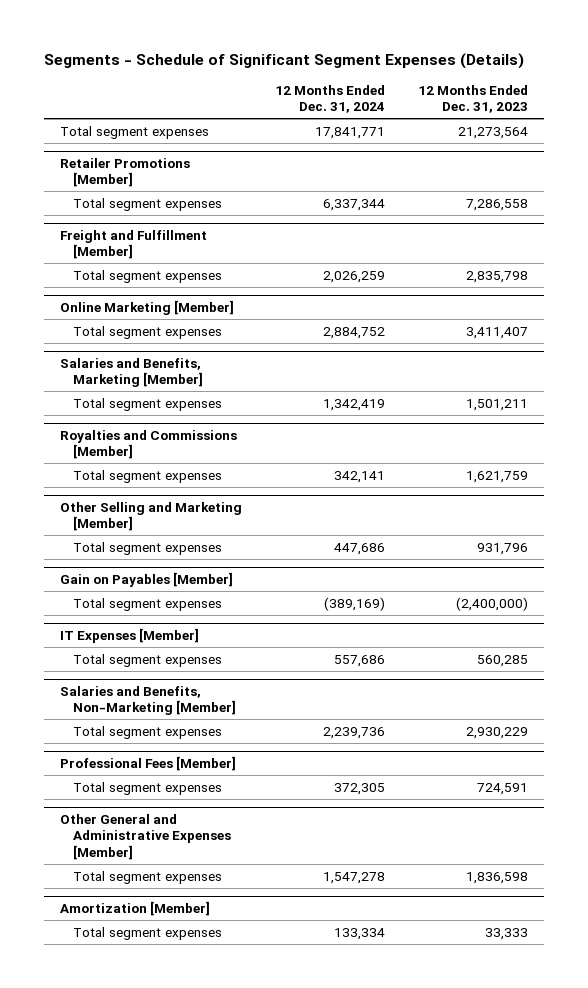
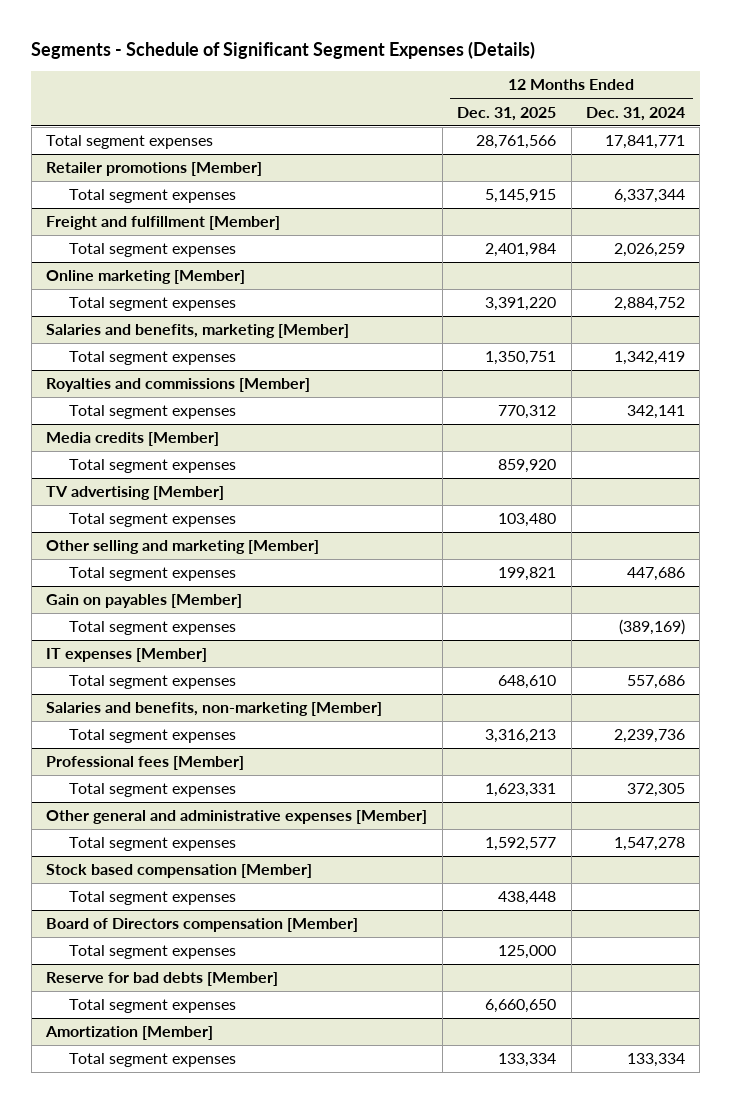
[417,84,528,114] 12 Months Ended Dec. 31, 2023 -> none
none -> [457,106,557,121] Dec. 31, 2025
[60,157,191,188] Retailer Promotions [Member] -> [46,162,263,177] Retailer promotions [Member]
[60,229,208,260] Freight and Fulfillment [Member] -> [46,216,281,231] Freight and fulfillment [Member]
[60,299,235,315] Online Marketing [Member] -> [46,270,246,285] Online marketing [Member]
[60,357,204,388] Salaries and Benefits, Marketing [Member] -> [46,324,350,339] Salaries and benefits, marketing [Member]
[60,429,238,460] Royalties and Commissions [Member] -> [46,378,311,393] Royalties and commissions [Member]
none -> [46,432,220,447] Media credits [Member]
none -> [69,459,237,474] Total segment expenses
none -> [46,486,225,501] TV advertising [Member]
none -> [69,513,237,528] Total segment expenses
[60,501,243,532] Other Selling and Marketing [Member] -> [46,540,320,555] Other selling and marketing [Member]
[60,571,234,587] Gain on Payables [Member] -> [46,594,243,609] Gain on payables [Member]
[60,627,200,643] IT Expenses [Member] -> [46,648,208,663] IT expenses [Member]
[60,685,237,716] Salaries and Benefits, Non-Marketing [Member] -> [46,702,383,717] Salaries and benefits, non-marketing [Member]
[60,755,237,771] Professional Fees [Member] -> [46,756,245,771] Professional fees [Member]
[60,813,232,860] Other General and Administrative Expenses [Member] -> [46,810,428,825] Other general and administrative expenses [Member]
none -> [46,864,313,879] Stock based compensation [Member]
none -> [69,891,237,906] Total segment expenses
none -> [46,918,359,933] Board of Directors compensation [Member]
none -> [69,945,237,960] Total segment expenses
none -> [46,972,279,987] Reserve for bad debts [Member]
none -> [69,999,237,1014] Total segment expenses

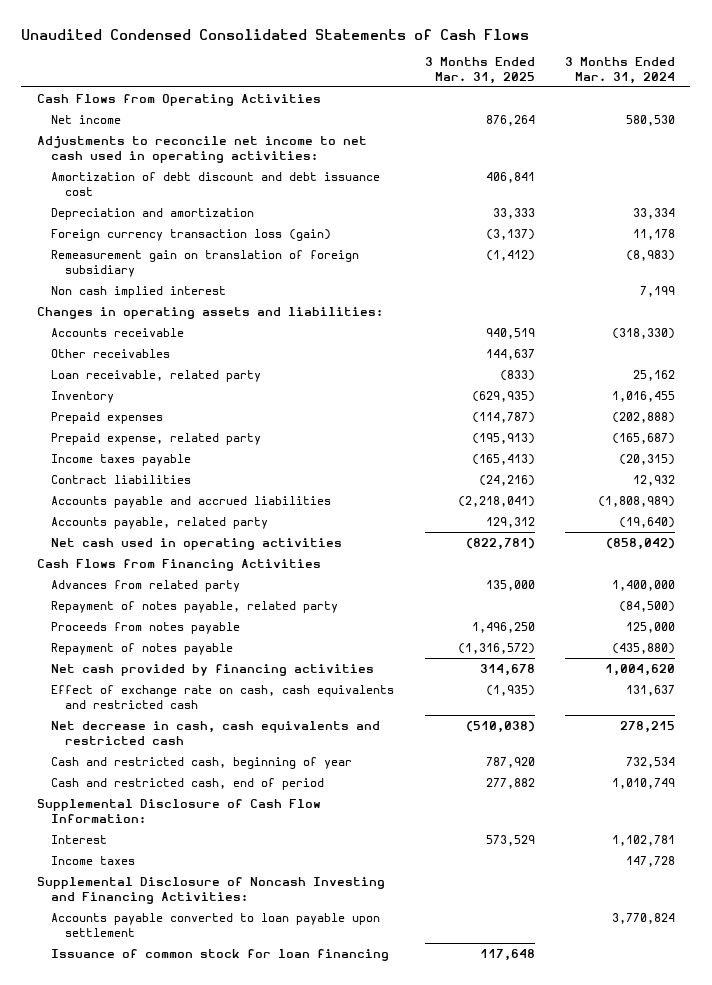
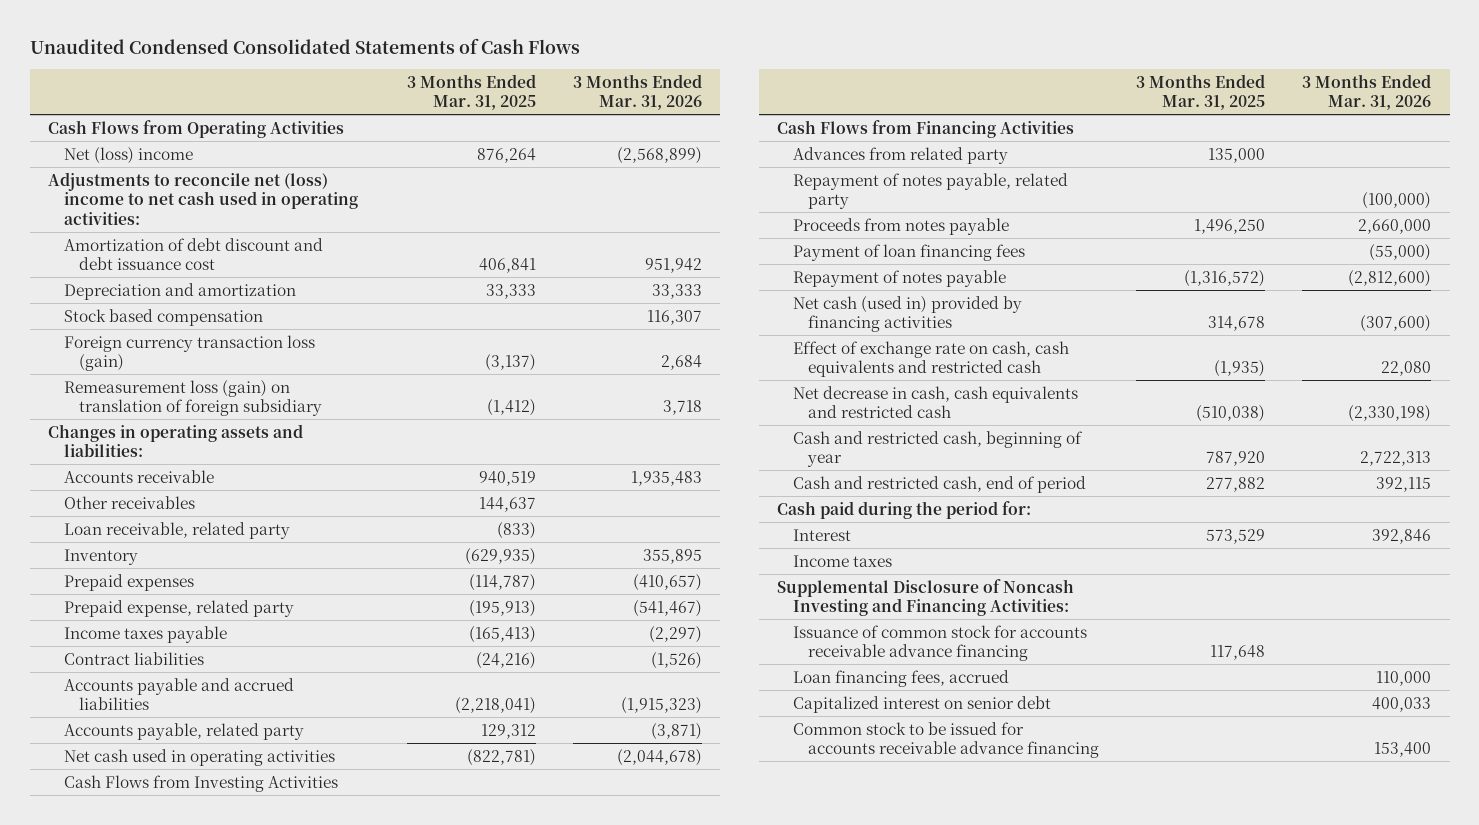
[565,57,676,84] 3 Months Ended Mar. 31, 2024 -> none
none -> [573,73,703,111] 3 Months Ended Mar. 31, 2026
[50,114,121,124] Net income -> [63,146,193,164] Net (loss) income
[36,135,367,163] Adjustments to reconcile net income to net cash used in operating activities: -> [48,171,358,225] Adjustments to reconcile net (loss) income to net cash used in operating activities:
none -> [63,308,263,326] Stock based compensation
[50,285,226,298] Non cash implied interest -> none
[50,249,359,277] Remeasurement gain on translation of foreign subsidiary -> [63,379,323,417] Remeasurement loss (gain) on translation of foreign subsidiary
none -> [63,774,338,792] Cash Flows from Investing Activities
none -> [792,243,1025,261] Payment of loan financing fees
[50,663,374,676] Net cash provided by financing activities -> [792,295,1022,333] Net cash (used in) provided by financing activities
[36,798,321,823] Supplemental Disclosure of Cash Flow Information: -> none
none -> [777,500,1032,519] Cash paid during the period for:
[50,912,380,937] Accounts payable converted to loan payable upon settlement -> none
[50,948,389,961] Issuance of common stock for loan financing -> [792,624,1087,662] Issuance of common stock for accounts receivable advance financing
none -> [792,669,1009,687] Loan financing fees, accrued
none -> [792,695,1051,713] Capitalized interest on senior debt
none -> [792,721,1100,759] Common stock to be issued for accounts receivable advance financing

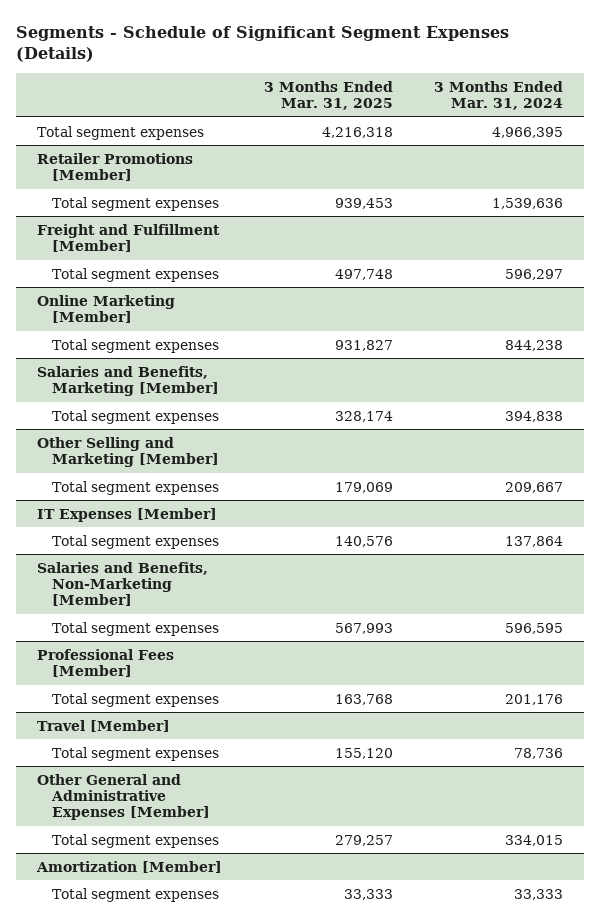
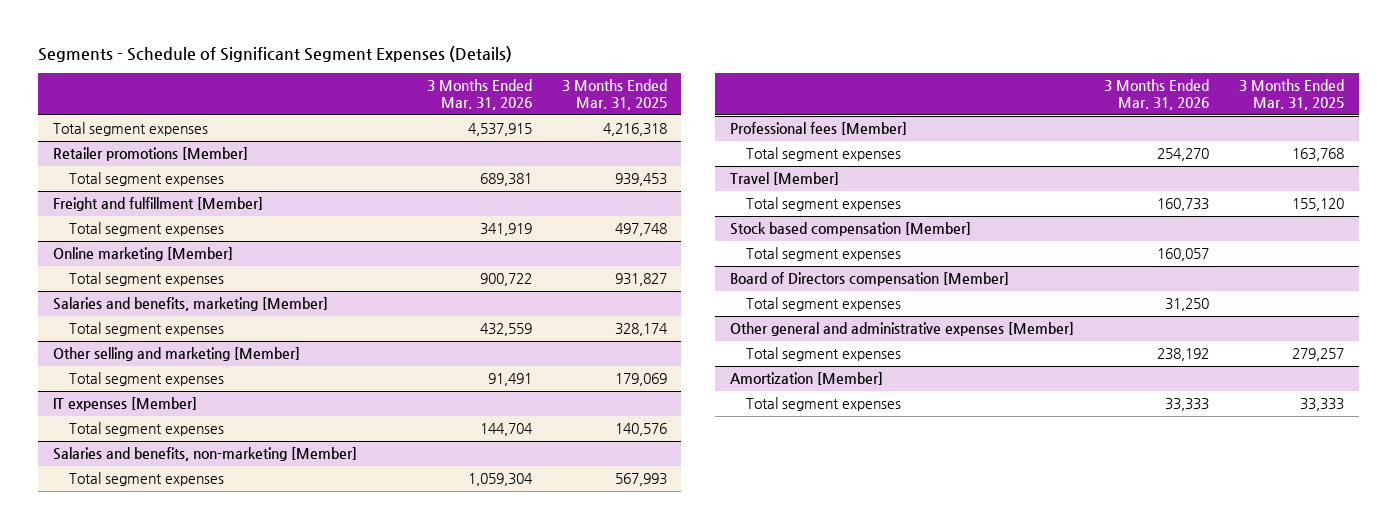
[434,80,564,111] 3 Months Ended Mar. 31, 2024 -> none
none -> [426,79,532,110] 3 Months Ended Mar. 31, 2026
[37,152,194,181] Retailer Promotions [Member] -> [53,147,249,162] Retailer promotions [Member]
[37,223,221,252] Freight and Fulfillment [Member] -> [53,197,264,212] Freight and fulfillment [Member]
[37,294,176,323] Online Marketing [Member] -> [53,247,234,262] Online marketing [Member]
[37,365,219,396] Salaries and Benefits, Marketing [Member] -> [53,297,329,312] Salaries and benefits, marketing [Member]
[37,436,219,467] Other Selling and Marketing [Member] -> [53,347,301,362] Other selling and marketing [Member]
[37,507,218,522] IT Expenses [Member] -> [53,397,198,412] IT expenses [Member]
[37,561,209,607] Salaries and Benefits, Non-Marketing [Member] -> [53,447,358,462] Salaries and benefits, non-marketing [Member]
[37,648,175,677] Professional Fees [Member] -> [730,122,908,136] Professional fees [Member]
none -> [730,222,972,237] Stock based compensation [Member]
none -> [746,247,902,262] Total segment expenses
none -> [730,272,1010,287] Board of Directors compensation [Member]
none -> [746,297,902,312] Total segment expenses
[37,773,210,821] Other General and Administrative Expenses [Member] -> [730,322,1075,337] Other general and administrative expenses [Member]

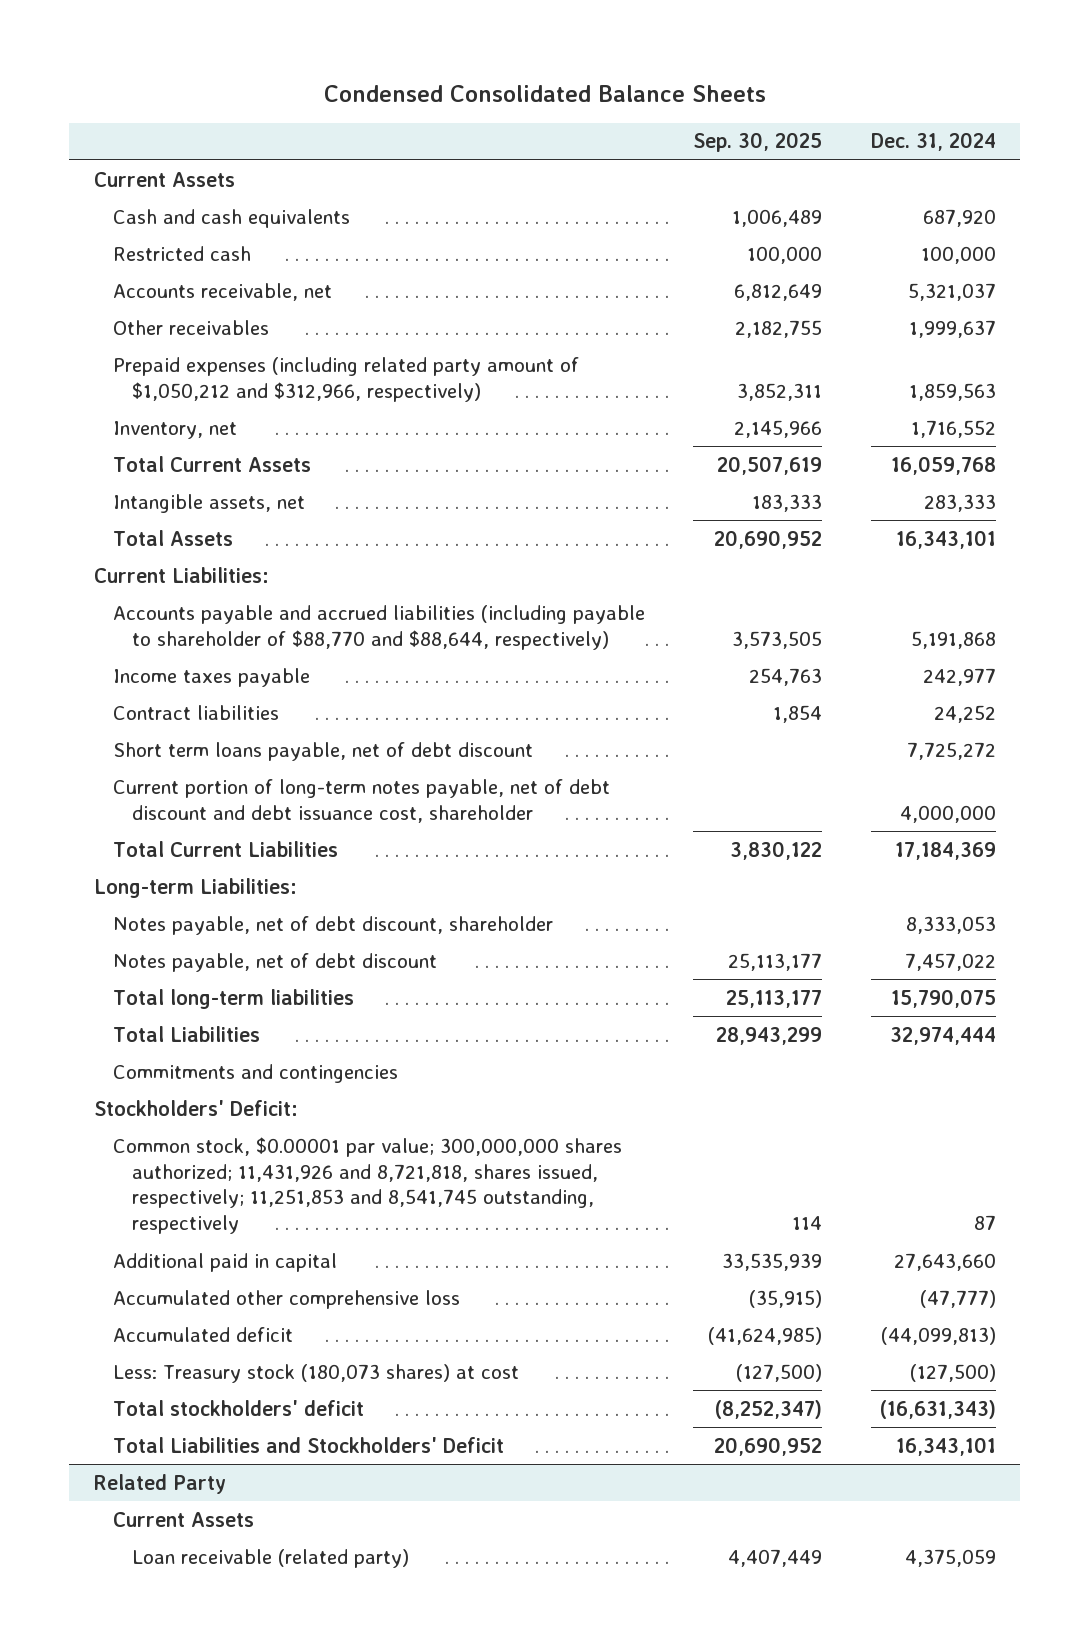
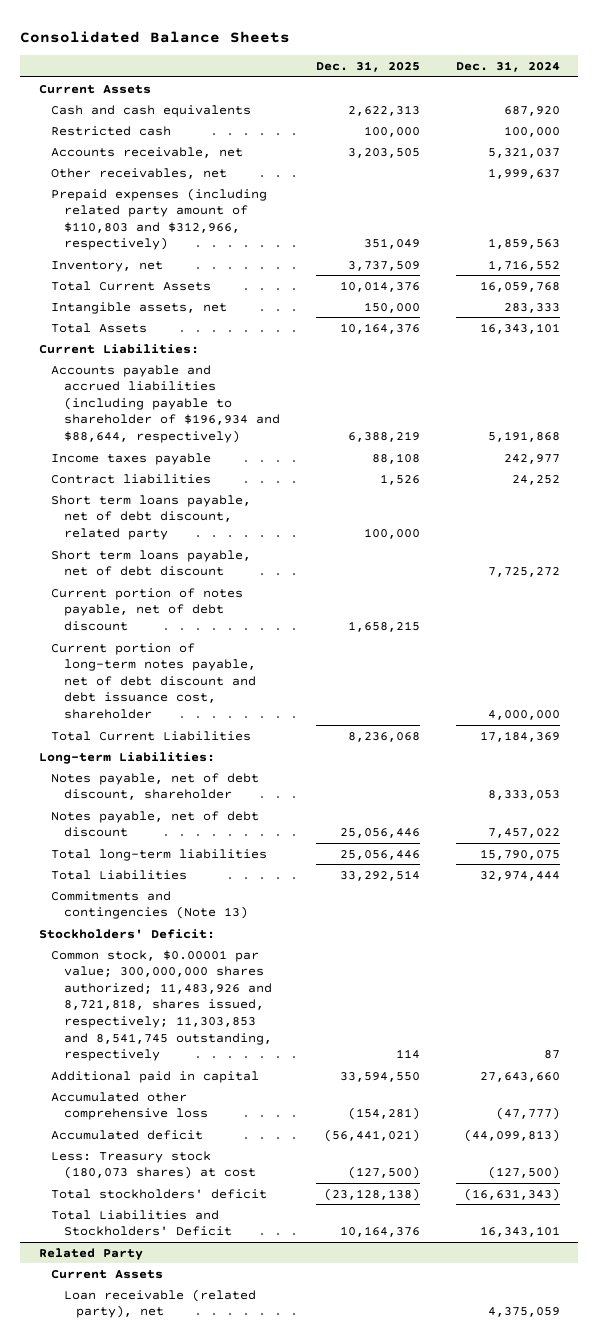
[323,84,766,102] Condensed Consolidated Balance Sheets -> [20,30,291,43] Consolidated Balance Sheets
[693,132,823,153] Sep. 30, 2025 -> none
none -> [315,61,420,73] Dec. 31, 2025
[113,319,270,335] Other receivables -> [51,167,228,179] Other receivables, net
[113,356,580,402] Prepaid expenses (including related party amount of $1,050,212 and $312,966, respectively) -> [51,187,268,251] Prepaid expenses (including related party amount of $110,803 and $312,966, respectively)
[113,604,646,650] Accounts payable and accrued liabilities (including payable to shareholder of $88,770 and $88,644, respectively) -> [51,364,280,444] Accounts payable and accrued liabilities (including payable to shareholder of $196,934 and $88,644, respectively)
none -> [51,494,252,540] Short term loans payable, net of debt discount, related party
none -> [51,587,244,631] Current portion of notes payable, net of debt discount
[113,1063,399,1083] Commitments and contingencies -> [51,890,248,920] Commitments and contingencies (Note 13)
[113,1136,623,1235] Common stock, $0.00001 par value; 300,000,000 shares authorized; 11,431,926 and 8,721,818, shares issued, respectively; 11,251,853 and 8,541,745 outstanding, respectively -> [51,949,272,1062] Common stock, $0.00001 par value; 300,000,000 shares authorized; 11,483,926 and 8,721,818, shares issued, respectively; 11,303,853 and 8,541,745 outstanding, respectively
[132,1548,410,1568] Loan receivable (related party) -> [63,1288,256,1319] Loan receivable (related party), net

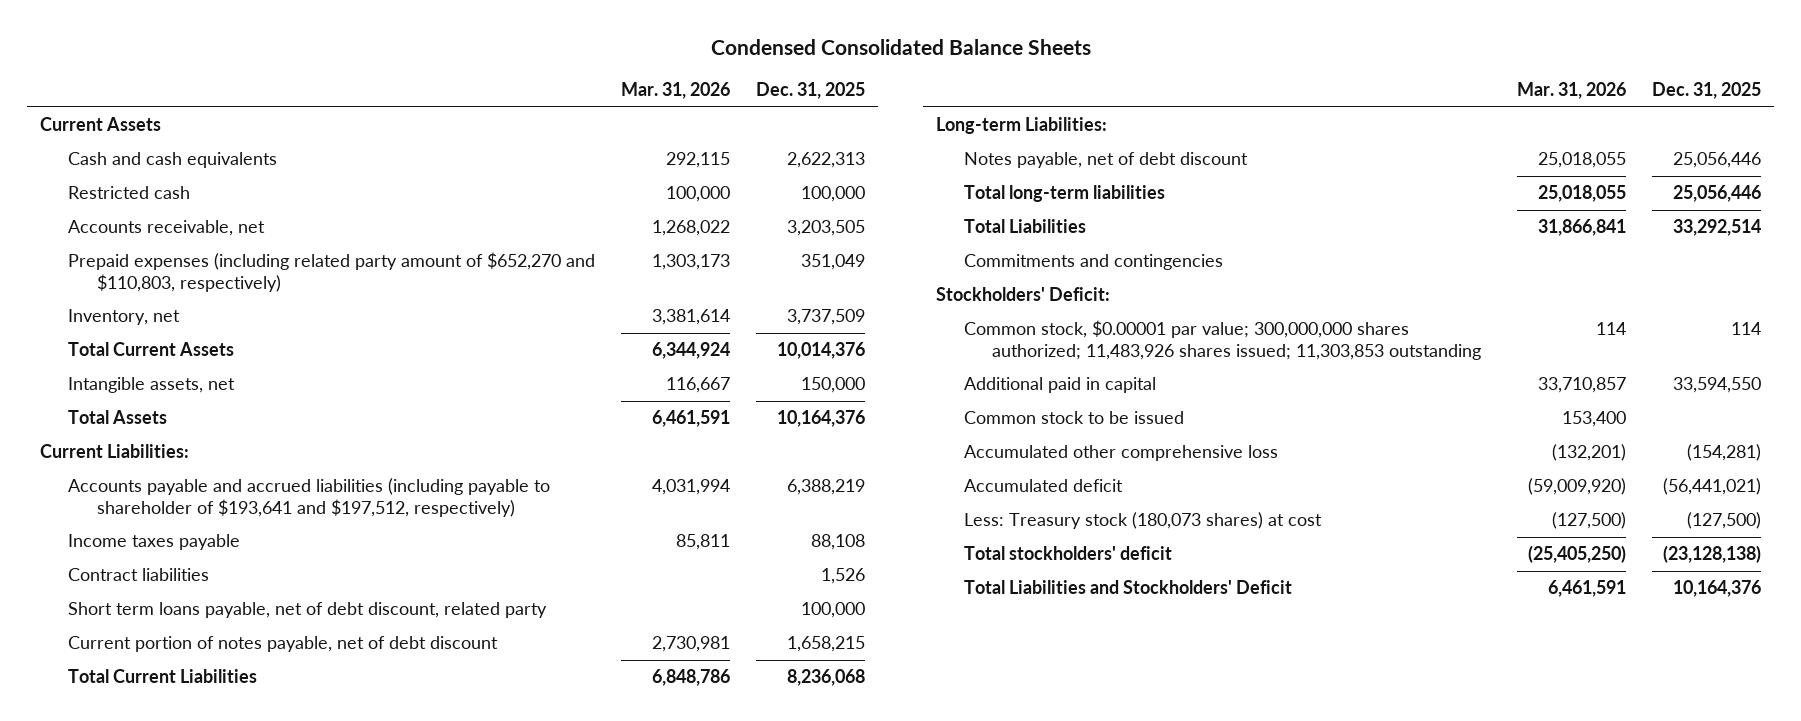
[20,30,291,43] Consolidated Balance Sheets -> [710,38,1091,55] Condensed Consolidated Balance Sheets
[456,61,561,73] Dec. 31, 2024 -> none
none -> [621,82,731,100] Mar. 31, 2026
[51,167,228,179] Other receivables, net -> none
[51,187,268,251] Prepaid expenses (including related party amount of $110,803 and $312,966, respectively) -> [68,252,596,292] Prepaid expenses (including related party amount of $652,270 and $110,803, respectively)
[51,364,280,444] Accounts payable and accrued liabilities (including payable to shareholder of $196,934 and $88,644, respectively) -> [68,478,551,517] Accounts payable and accrued liabilities (including payable to shareholder of $193,641 and $197,512, respectively)
[51,549,252,577] Short term loans payable, net of debt discount -> none
[51,642,256,720] Current portion of long-term notes payable, net of debt discount and debt issuance cost, shareholder -> none
[51,772,260,801] Notes payable, net of debt discount, shareholder -> none
[51,890,248,920] Commitments and contingencies (Note 13) -> [964,254,1224,271] Commitments and contingencies
[51,949,272,1062] Common stock, $0.00001 par value; 300,000,000 shares authorized; 11,483,926 and 8,721,818, shares issued, respectively; 11,303,853 and 8,541,745 outstanding, respectively -> [964,320,1482,360] Common stock, $0.00001 par value; 300,000,000 shares authorized; 11,483,926 shares issued; 11,303,853 outstanding
none -> [964,411,1185,425] Common stock to be issued
[38,1247,143,1260] Related Party -> none
[51,1269,164,1279] Current Assets -> none
[63,1288,256,1319] Loan receivable (related party), net -> none

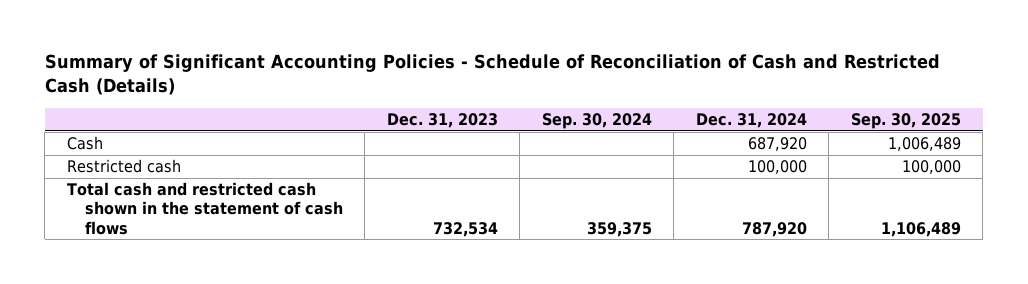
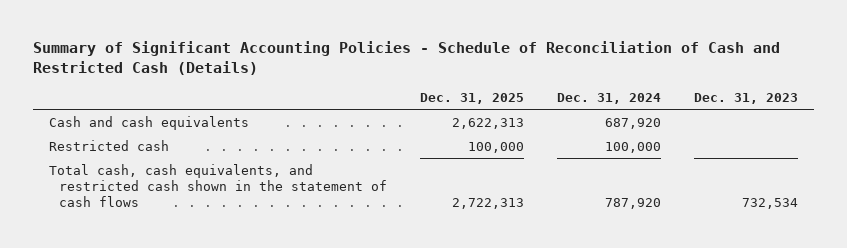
[541,112,652,129] Sep. 30, 2024 -> none
[850,112,961,129] Sep. 30, 2025 -> none
none -> [420,92,525,104] Dec. 31, 2025
[66,136,103,151] Cash -> [49,115,250,130] Cash and cash equivalents
[66,182,343,235] Total cash and restricted cash shown in the statement of cash flows -> [49,163,388,208] Total cash, cash equivalents, and restricted cash shown in the statement of cash flows

